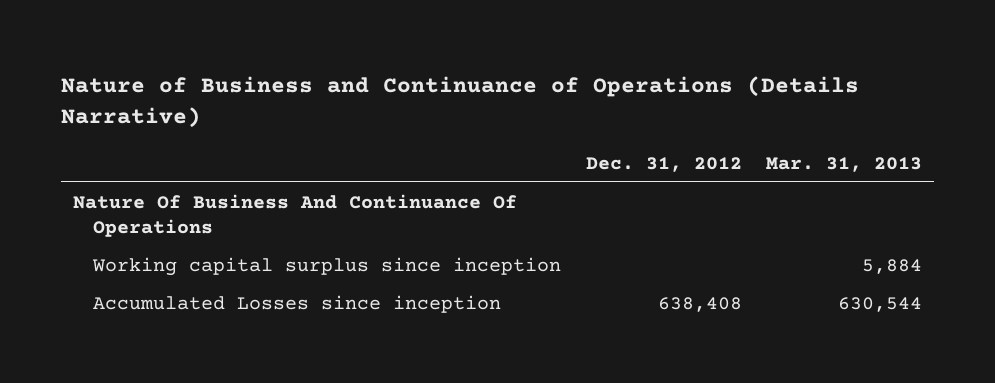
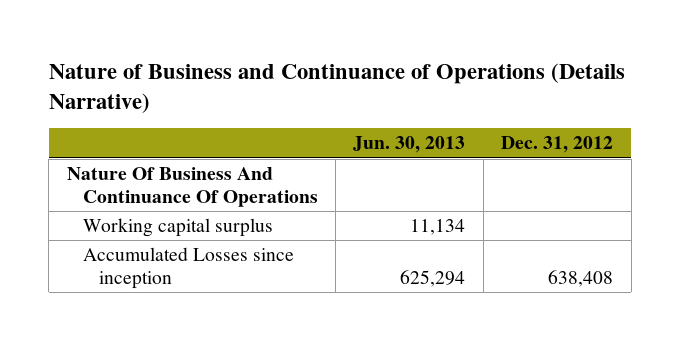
[765,156,922,172] Mar. 31, 2013 -> none
none -> [353,136,466,154] Jun. 30, 2013
[92,257,562,277] Working capital surplus since inception -> [82,218,273,238] Working capital surplus

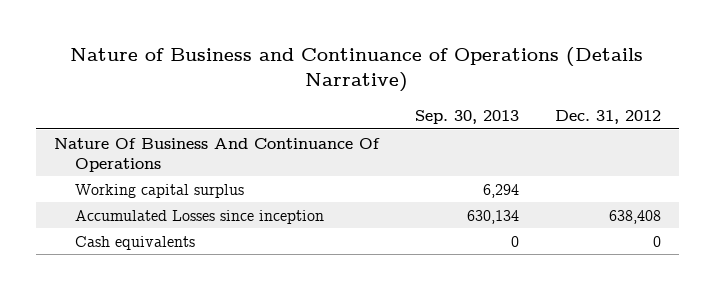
[353,136,466,154] Jun. 30, 2013 -> none
none -> [414,110,519,125] Sep. 30, 2013
none -> [75,235,196,250] Cash equivalents

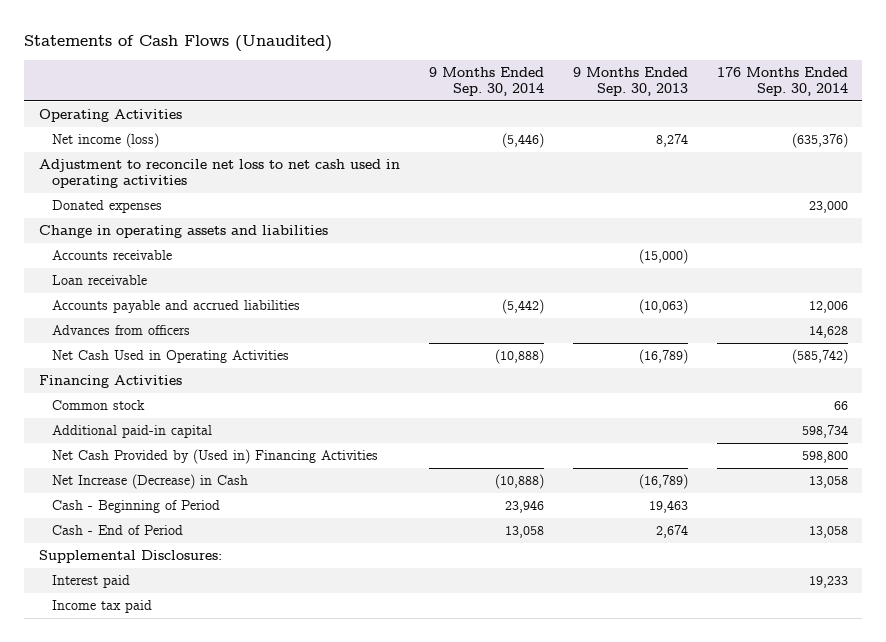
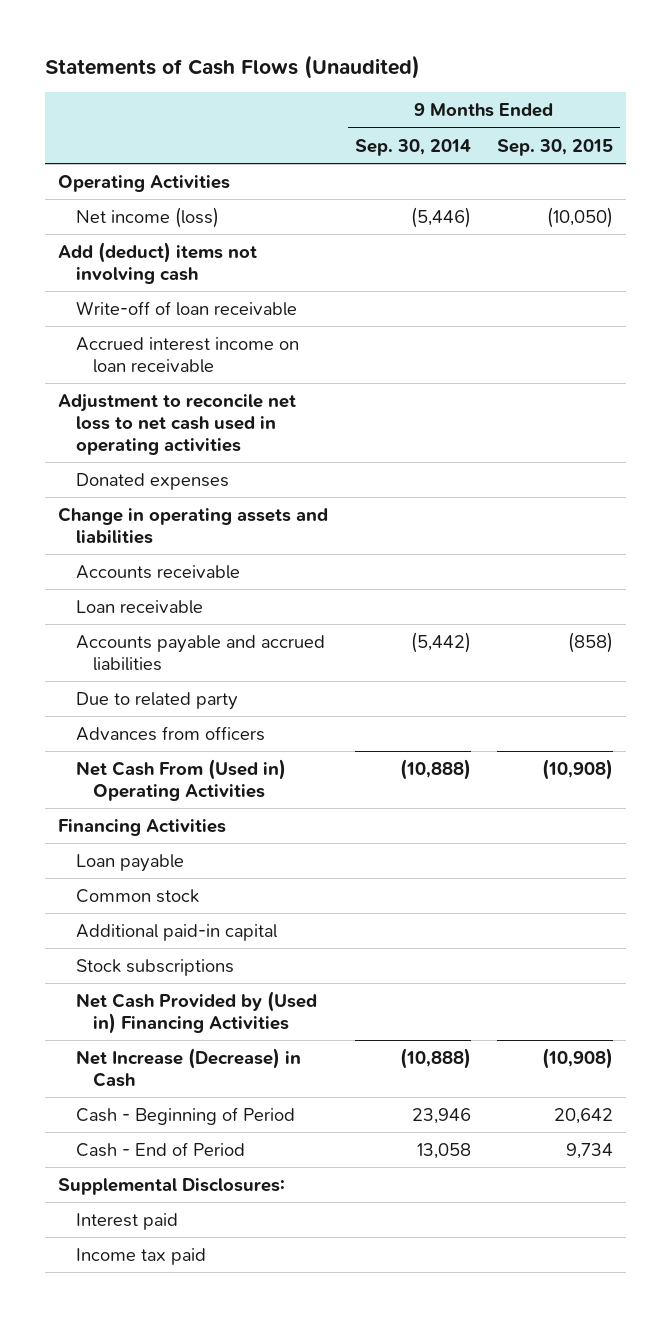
[572,67,688,97] 9 Months Ended Sep. 30, 2013 -> none
[716,67,848,97] 176 Months Ended Sep. 30, 2014 -> none
none -> [497,138,614,156] Sep. 30, 2015
none -> [58,241,258,284] Add (deduct) items not involving cash
none -> [75,300,297,316] Write-off of loan receivable
none -> [75,336,299,373] Accrued interest income on loan receivable
none -> [75,691,238,710] Due to related party
[52,350,290,364] Net Cash Used in Operating Activities -> [75,758,286,801] Net Cash From (Used in) Operating Activities
none -> [75,853,184,872] Loan payable
none -> [75,958,234,976] Stock subscriptions

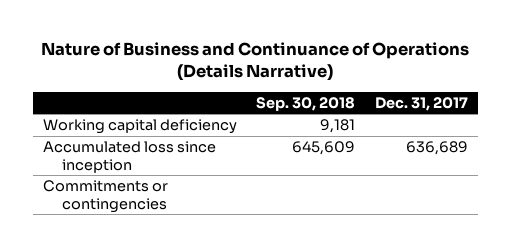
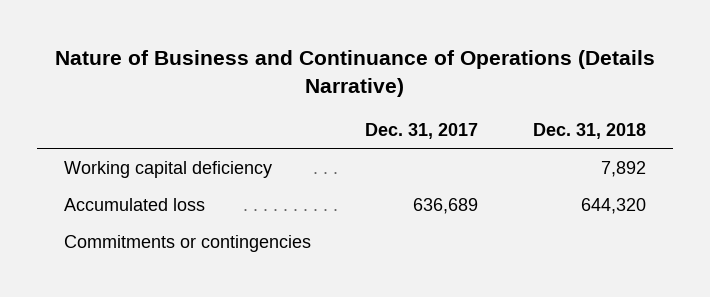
[256,96,356,111] Sep. 30, 2018 -> none
none -> [532,123,646,140] Dec. 31, 2018
[42,141,216,173] Accumulated loss since inception -> [64,197,206,211] Accumulated loss

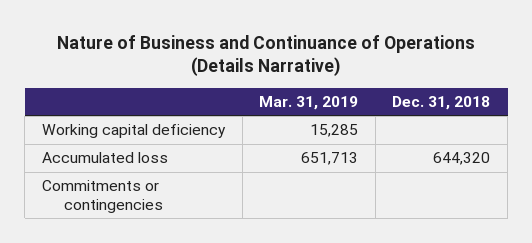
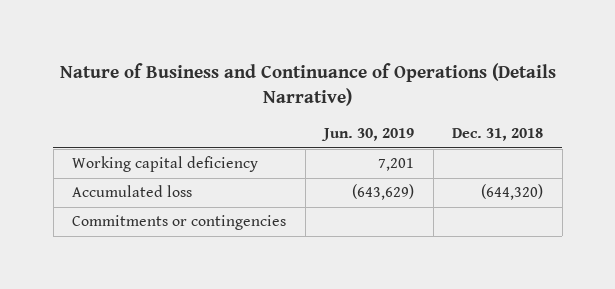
[259,95,359,110] Mar. 31, 2019 -> none
none -> [321,128,415,142] Jun. 30, 2019
[433,152,491,166] 644,320 -> [481,184,544,201] (644,320)

